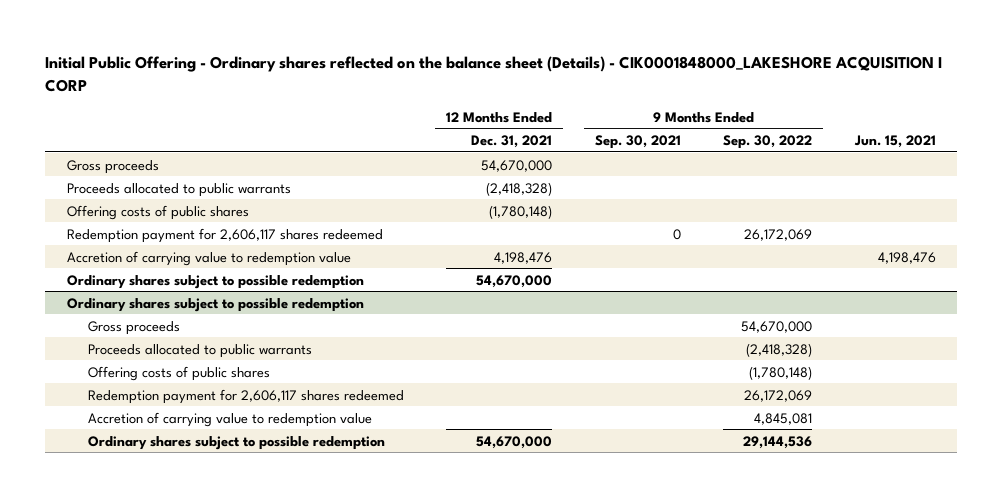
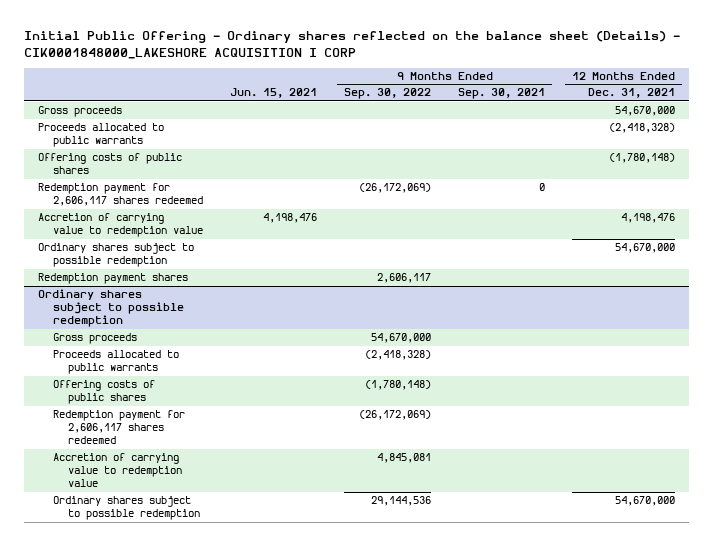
[744,228,813,241] 26,172,069 -> [358,183,431,194] (26,172,069)
none -> [37,273,188,285] Redemption payment shares
[744,389,813,402] 26,172,069 -> [358,410,431,421] (26,172,069)

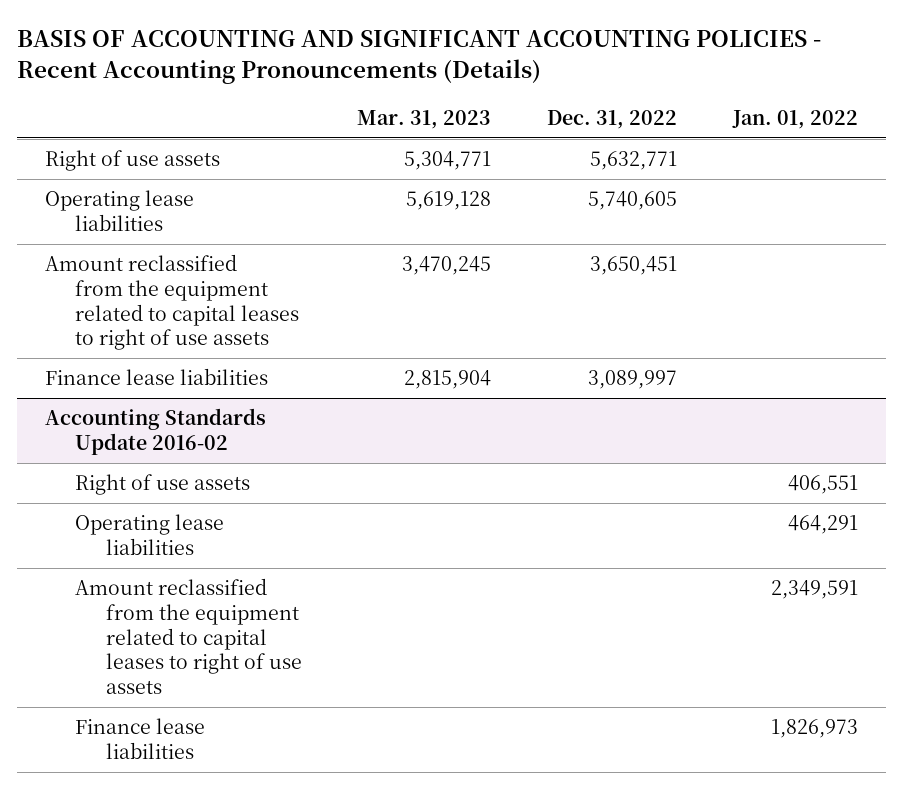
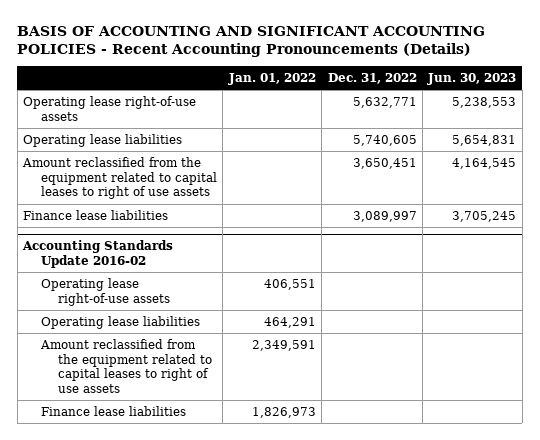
[357,109,492,129] Mar. 31, 2023 -> none
none -> [427,72,517,85] Jun. 30, 2023
[44,150,220,172] Right of use assets -> [23,96,197,121] Operating lease right-of-use assets
[75,474,251,496] Right of use assets -> [40,278,170,306] Operating lease right-of-use assets

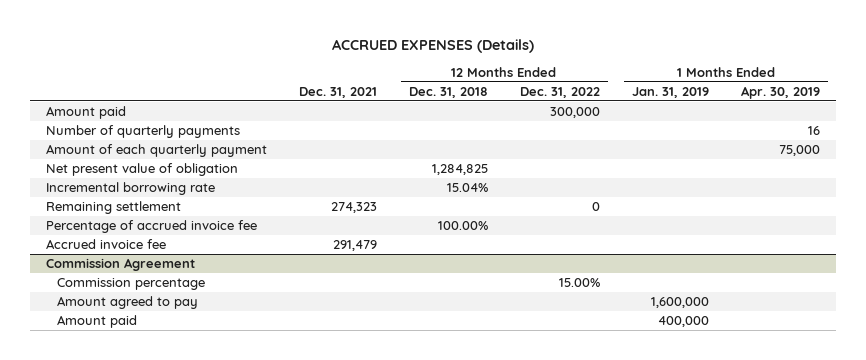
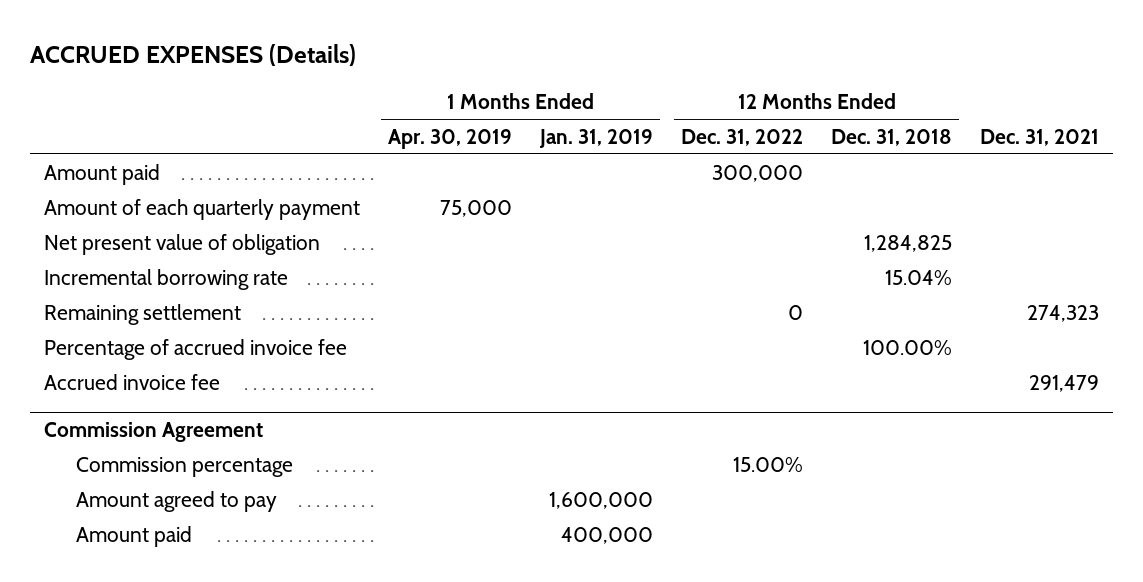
[45,125,240,139] Number of quarterly payments -> none

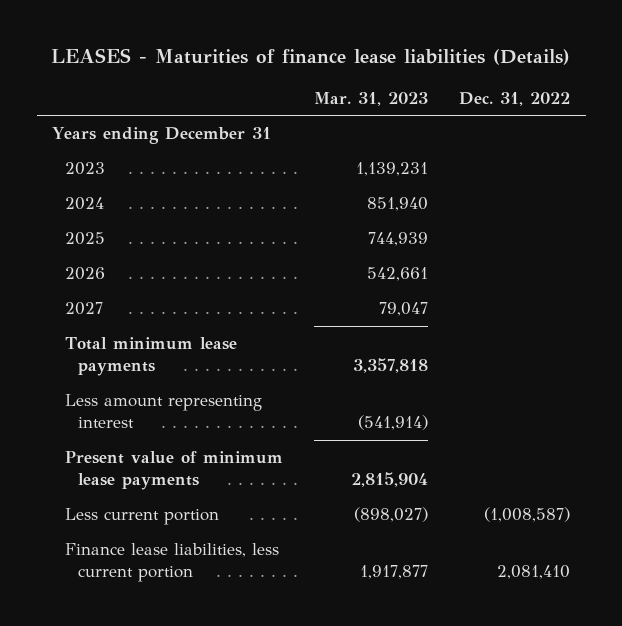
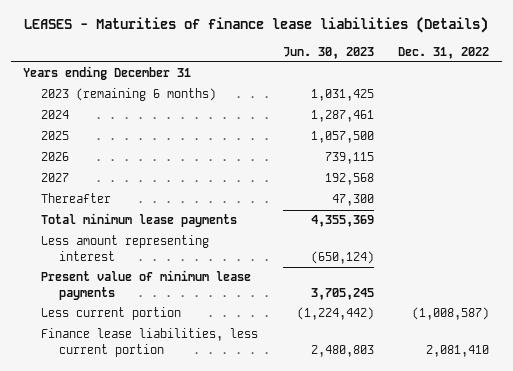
[313,91,428,106] Mar. 31, 2023 -> none
none -> [282,46,374,59] Jun. 30, 2023
[64,162,105,176] 2023 -> [40,88,216,102] 2023 (remaining 6 months)
none -> [40,193,111,204] Thereafter

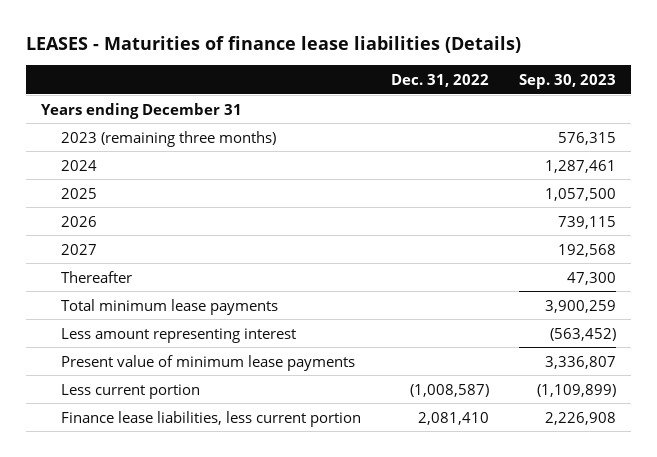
[282,46,374,59] Jun. 30, 2023 -> none
none -> [518,73,616,89] Sep. 30, 2023
[40,88,216,102] 2023 (remaining 6 months) -> [60,130,276,147] 2023 (remaining three months)

